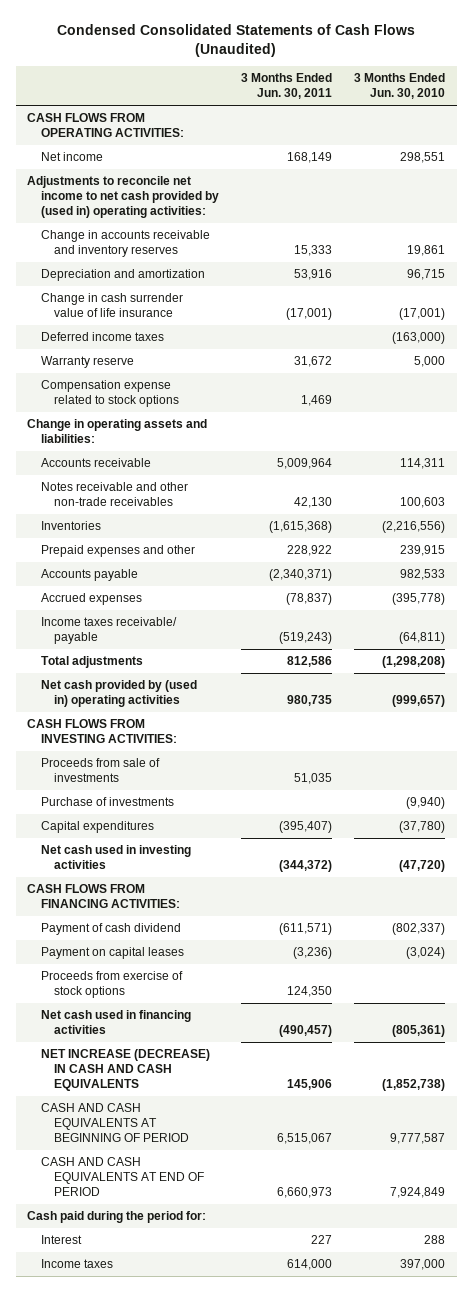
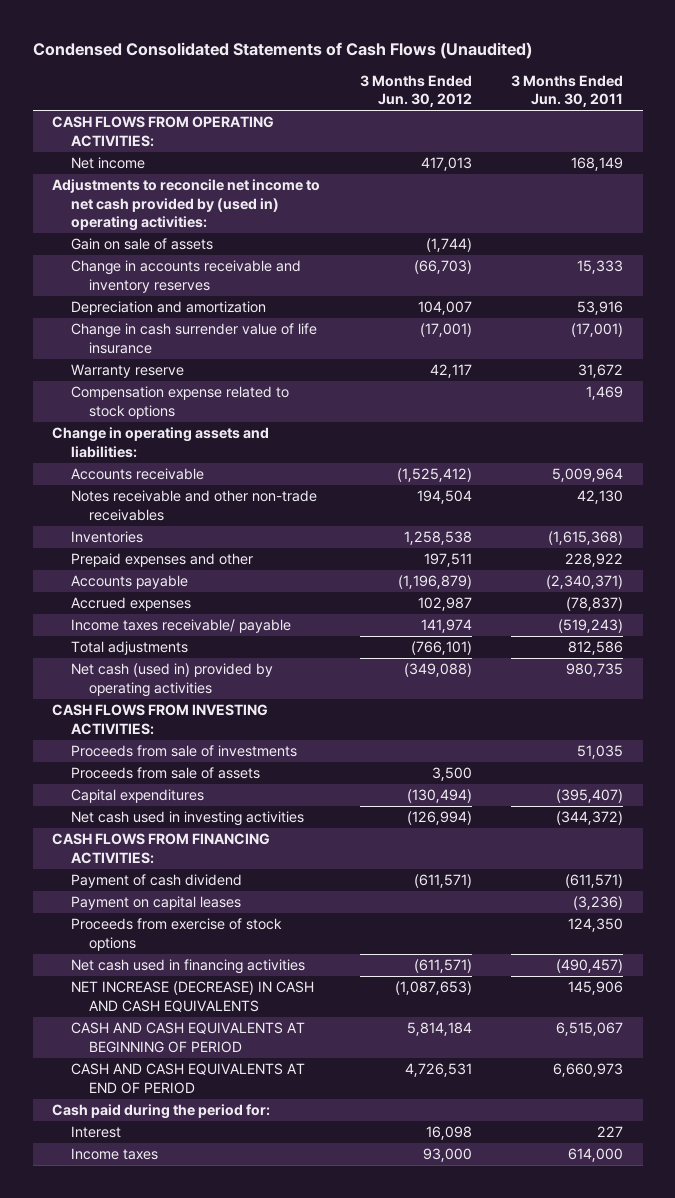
[354,73,446,100] 3 Months Ended Jun. 30, 2010 -> none
none -> [359,74,472,108] 3 Months Ended Jun. 30, 2012
none -> [70,238,213,251] Gain on sale of assets
[40,332,164,342] Deferred income taxes -> none
[40,680,197,708] Net cash provided by (used in) operating activities -> [70,663,273,697] Net cash (used in) provided by operating activities
[40,797,174,807] Purchase of investments -> none
none -> [70,767,260,780] Proceeds from sale of assets

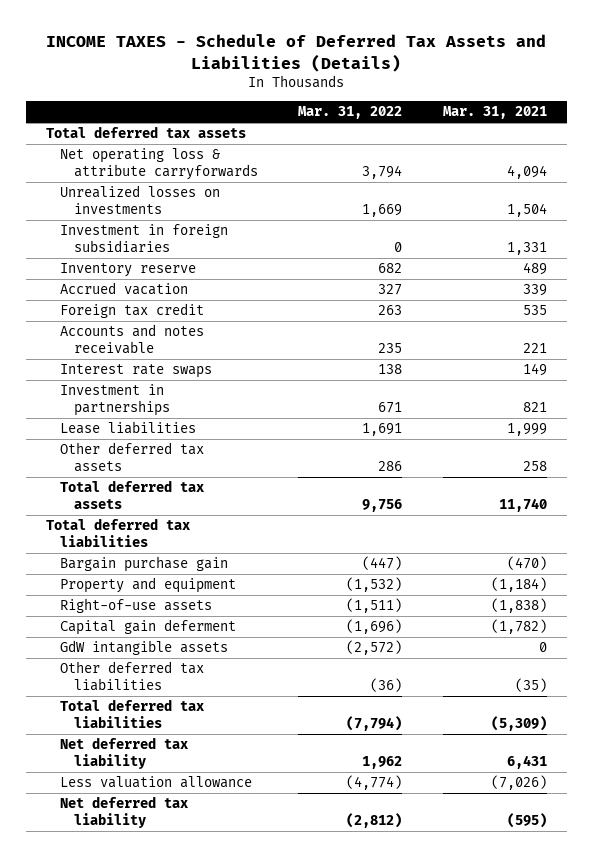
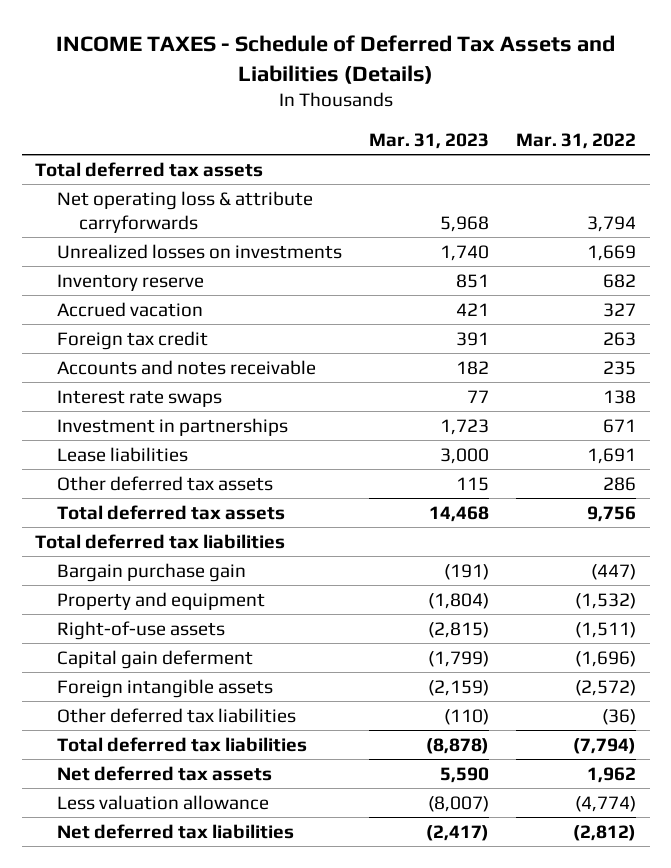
[442,106,547,120] Mar. 31, 2021 -> none
none -> [369,132,490,149] Mar. 31, 2023
[59,224,228,254] Investment in foreign subsidiaries -> none
[59,640,228,656] GdW intangible assets -> [56,678,273,698] Foreign intangible assets
[59,737,188,770] Net deferred tax liability -> [56,765,272,781] Net deferred tax assets
[59,796,188,829] Net deferred tax liability -> [56,823,294,839] Net deferred tax liabilities

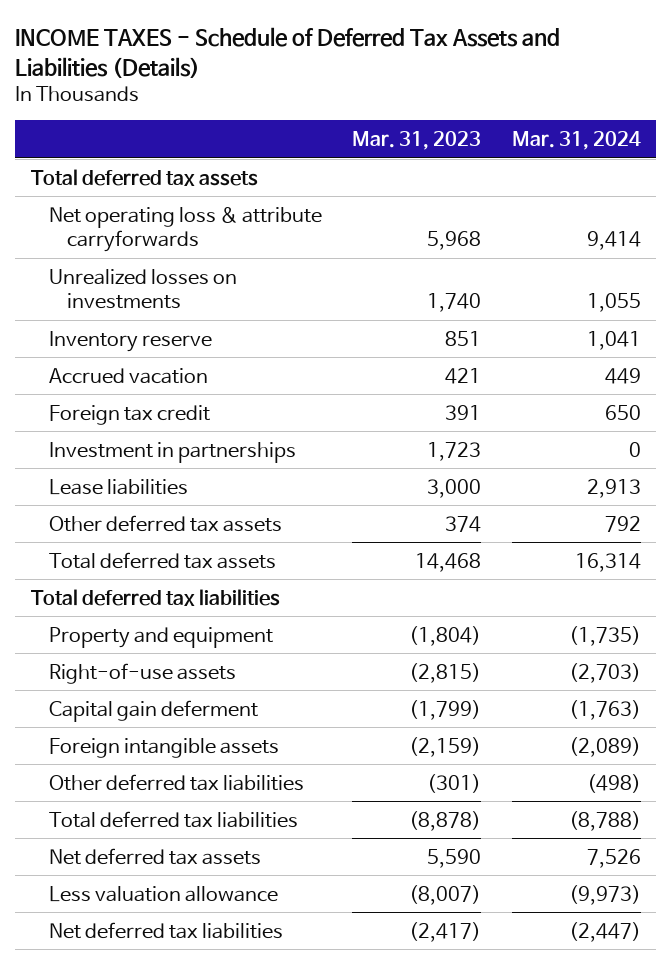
[516,132,637,149] Mar. 31, 2022 -> none
none -> [512,131,642,151] Mar. 31, 2024
[56,359,316,375] Accounts and notes receivable -> none
[56,389,222,407] Interest rate swaps -> none
[456,476,490,491] 115 -> [445,515,482,532] 374
[56,562,246,582] Bargain purchase gain -> none
[444,708,490,725] (110) -> [427,773,482,793] (301)

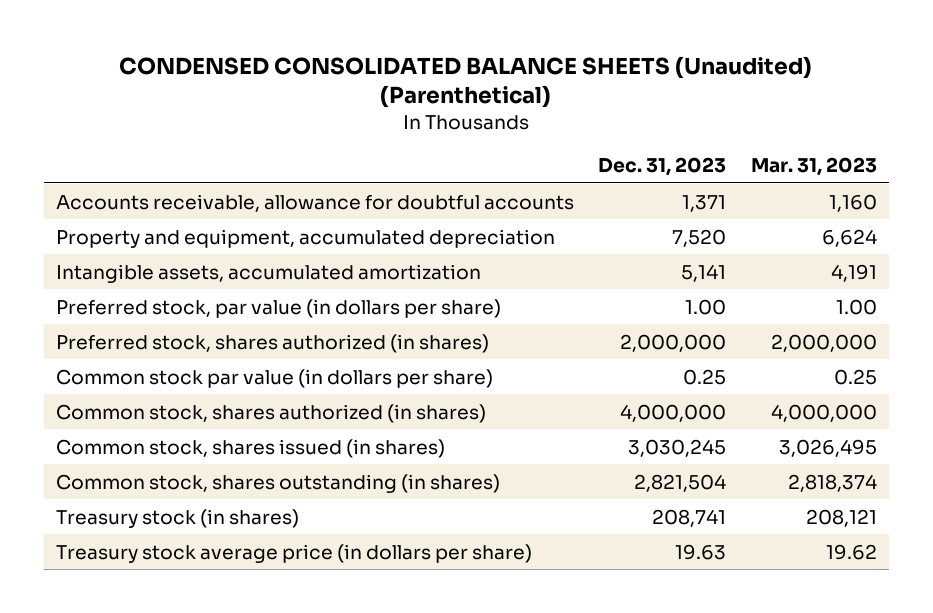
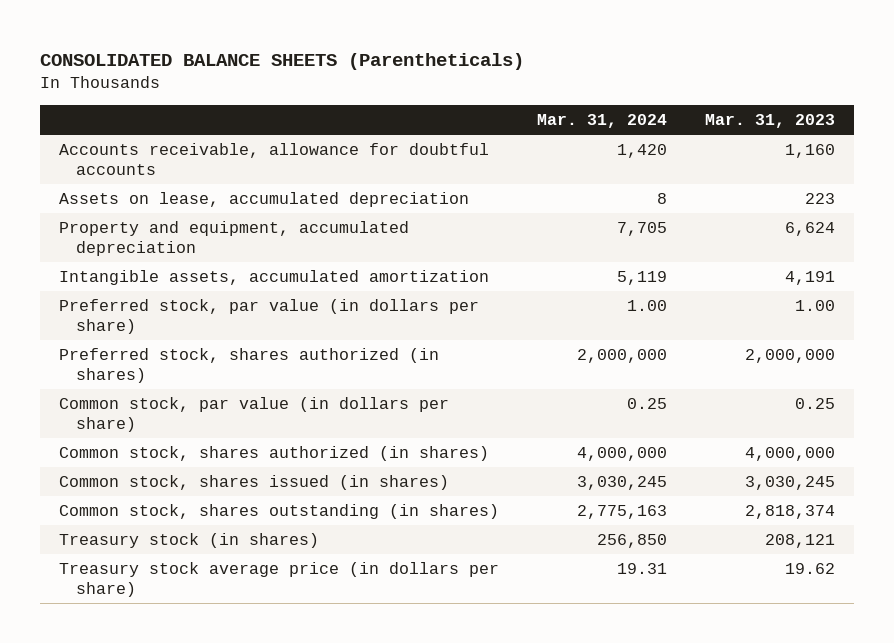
[119,55,813,109] CONDENSED CONSOLIDATED BALANCE SHEETS (Unaudited) (Parenthetical) -> [40,52,525,70] CONSOLIDATED BALANCE SHEETS (Parentheticals)
[598,157,727,177] Dec. 31, 2023 -> none
none -> [536,114,667,129] Mar. 31, 2024
none -> [59,192,470,208] Assets on lease, accumulated depreciation
[56,368,494,388] Common stock par value (in dollars per share) -> [59,397,450,433] Common stock, par value (in dollars per share)
[778,438,877,457] 3,026,495 -> [744,476,835,491] 3,030,245

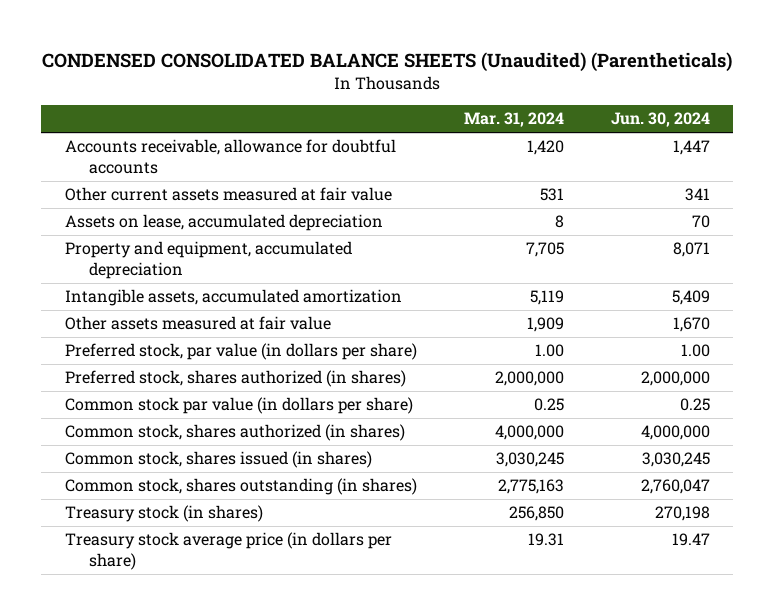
[40,52,525,70] CONSOLIDATED BALANCE SHEETS (Parentheticals) -> [42,51,733,72] CONDENSED CONSOLIDATED BALANCE SHEETS (Unaudited) (Parentheticals)
[704,114,835,129] Mar. 31, 2023 -> none
none -> [610,112,710,128] Jun. 30, 2024
none -> [64,187,392,202] Other current assets measured at fair value
none -> [64,316,331,331] Other assets measured at fair value
[59,397,450,433] Common stock, par value (in dollars per share) -> [64,397,413,415] Common stock par value (in dollars per share)

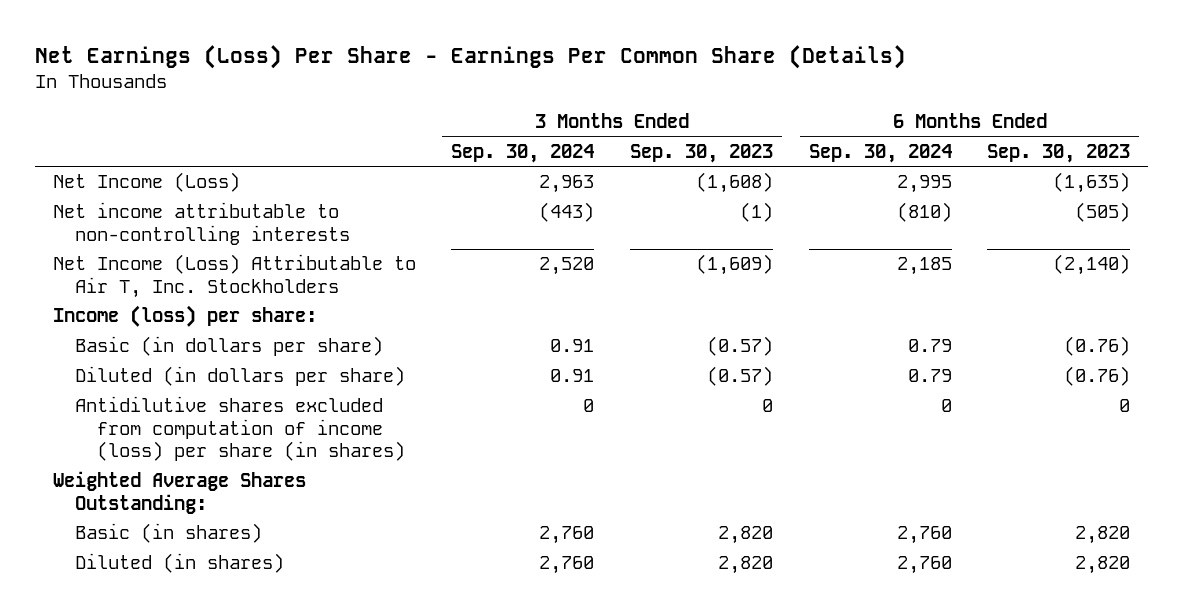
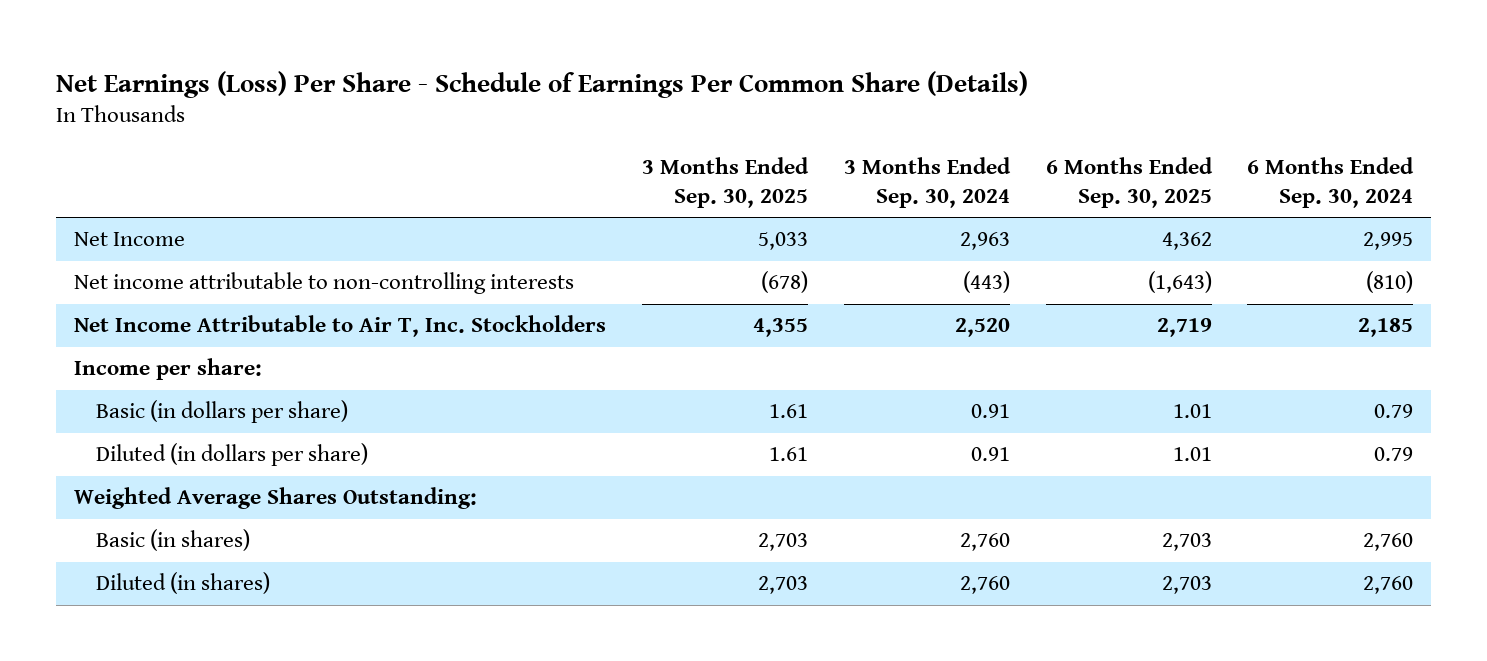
[34,45,906,70] Net Earnings (Loss) Per Share - Earnings Per Common Share (Details) -> [56,70,1029,98] Net Earnings (Loss) Per Share - Schedule of Earnings Per Common Share (Details)
[630,143,774,163] Sep. 30, 2023 -> none
[987,143,1131,163] Sep. 30, 2023 -> none
none -> [641,156,809,209] 3 Months Ended Sep. 30, 2025
none -> [1045,156,1213,209] 6 Months Ended Sep. 30, 2025
[52,172,240,193] Net Income (Loss) -> [73,232,185,247] Net Income
[52,254,416,298] Net Income (Loss) Attributable to Air T, Inc. Stockholders -> [73,315,606,338] Net Income Attributable to Air T, Inc. Stockholders
[52,305,317,328] Income (loss) per share: -> [73,358,262,381] Income per share:
[74,396,406,462] Antidilutive shares excluded from computation of income (loss) per share (in shares) -> none

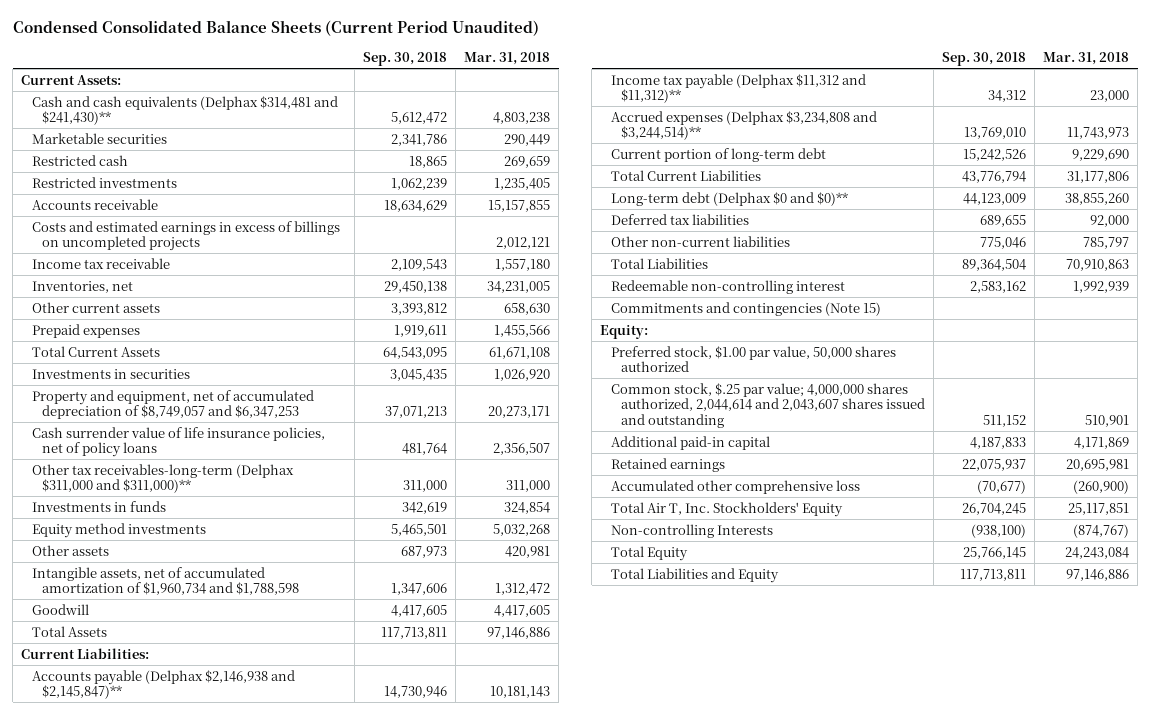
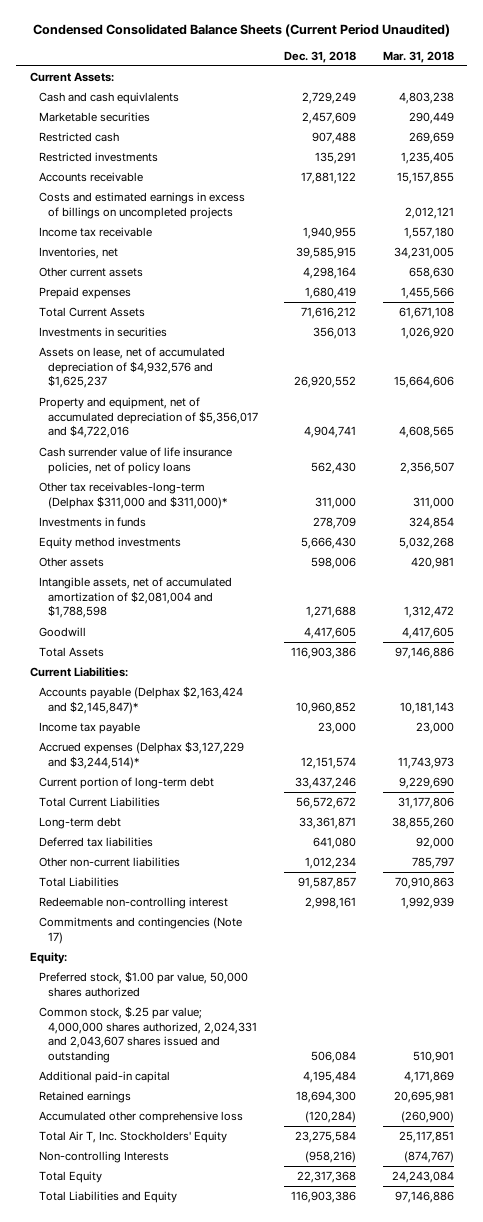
[363,51,448,66] Sep. 30, 2018 -> none
none -> [284,50,357,63] Dec. 31, 2018
[31,95,338,126] Cash and cash equivalents (Delphax $314,481 and $241,430)** -> [38,92,179,105] Cash and cash equivlalents
none -> [38,347,225,389] Assets on lease, net of accumulated depreciation of $4,932,576 and $1,625,237
[31,389,314,420] Property and equipment, net of accumulated depreciation of $8,749,057 and $6,347,253 -> [38,397,258,439] Property and equipment, net of accumulated depreciation of $5,356,017 and $4,722,016
[488,406,551,419] 20,273,171 -> [398,426,454,439] 4,608,565
[31,463,294,494] Other tax receivables-long-term (Delphax $311,000 and $311,000)** -> [38,482,227,509] Other tax receivables-long-term (Delphax $311,000 and $311,000)*
[31,566,300,596] Intangible assets, net of accumulated amortization of $1,960,734 and $1,788,598 -> [38,577,232,619] Intangible assets, net of accumulated amortization of $2,081,004 and $1,788,598
[31,669,295,700] Accounts payable (Delphax $2,146,938 and $2,145,847)** -> [38,686,243,714] Accounts payable (Delphax $2,163,424 and $2,145,847)*
[610,73,866,104] Income tax payable (Delphax $11,312 and $11,312)** -> [38,722,140,735] Income tax payable
[610,110,877,141] Accrued expenses (Delphax $3,234,808 and $3,244,514)** -> [38,741,244,769] Accrued expenses (Delphax $3,127,229 and $3,244,514)*
[610,191,848,206] Long-term debt (Delphax $0 and $0)** -> [38,817,121,830] Long-term debt
[610,301,881,316] Commitments and contingencies (Note 15) -> [38,917,242,944] Commitments and contingencies (Note 17)
[610,382,925,428] Common stock, $.25 par value; 4,000,000 shares authorized, 2,044,614 and 2,043,607 shares issued and outstanding -> [38,1006,257,1063] Common stock, $.25 par value; 4,000,000 shares authorized, 2,024,331 and 2,043,607 shares issued and outstanding

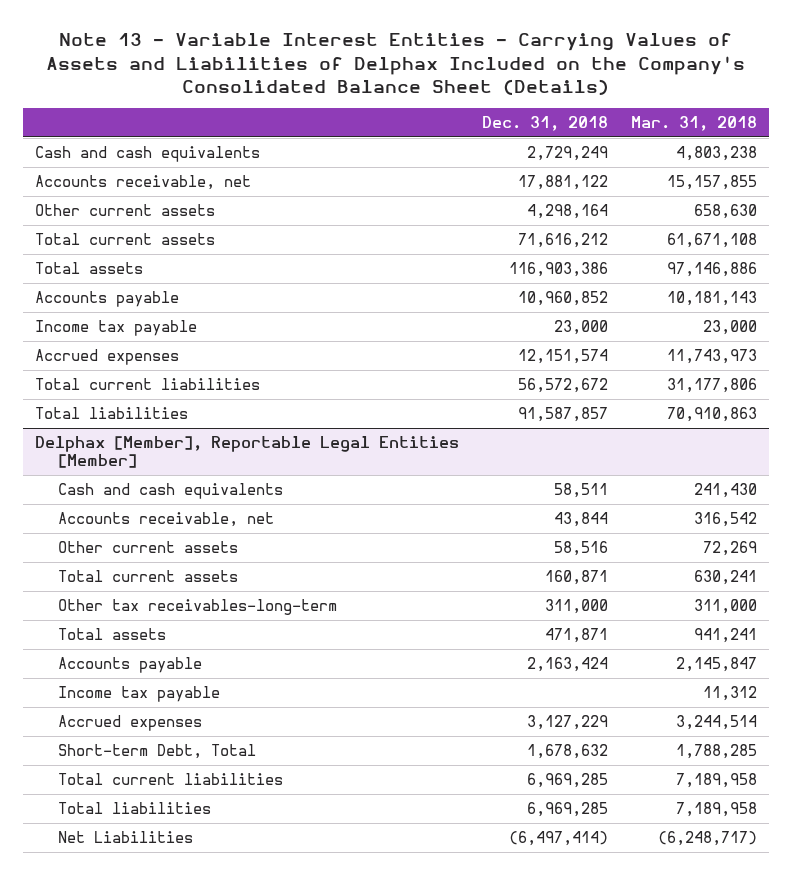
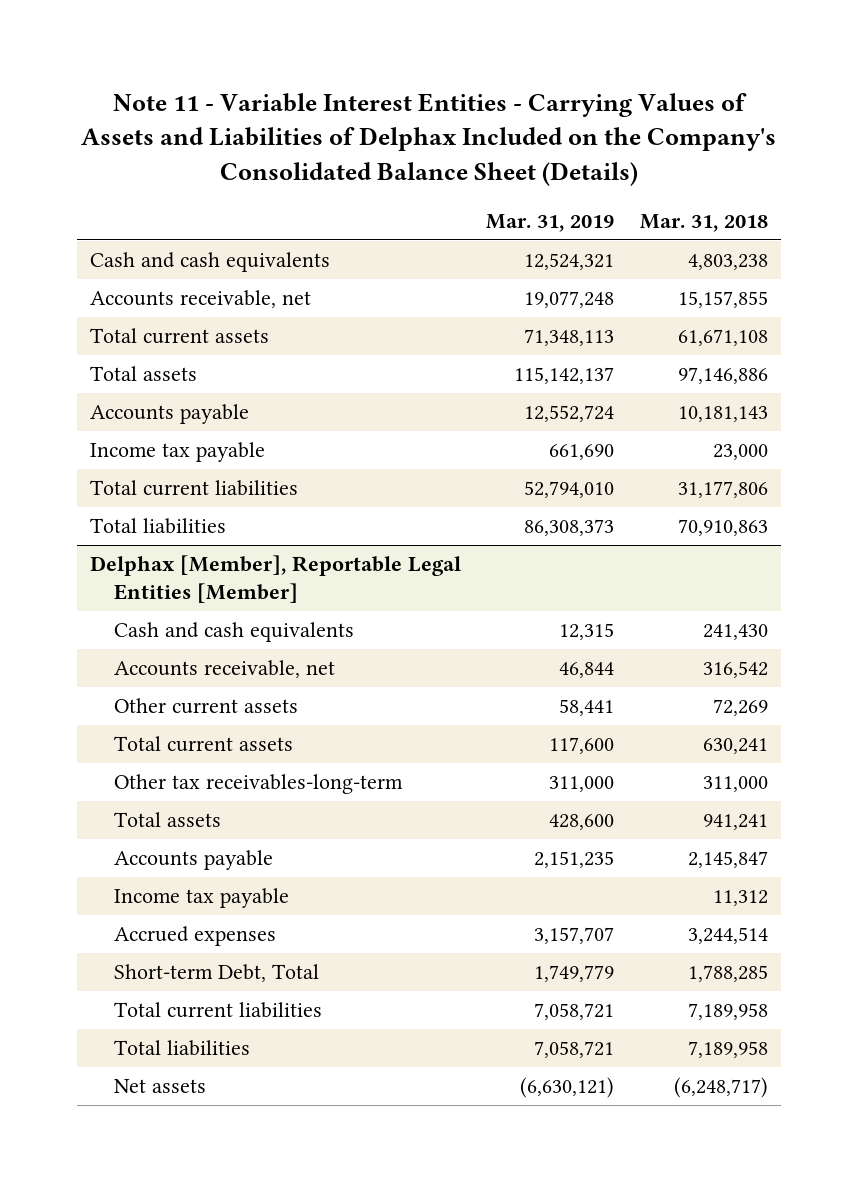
[45,33,745,96] Note 13 - Variable Interest Entities - Carrying Values of Assets and Liabilities of Delphax Included on the Company's Consolidated Balance Sheet (Details) -> [80,93,776,186] Note 11 - Variable Interest Entities - Carrying Values of Assets and Liabilities of Delphax Included on the Company's Consolidated Balance Sheet (Details)
[481,116,608,132] Dec. 31, 2018 -> none
none -> [486,214,615,233] Mar. 31, 2019
[34,203,215,216] Other current assets -> none
[34,348,179,365] Accrued expenses -> none
[58,830,194,843] Net Liabilities -> [114,1079,207,1094] Net assets

